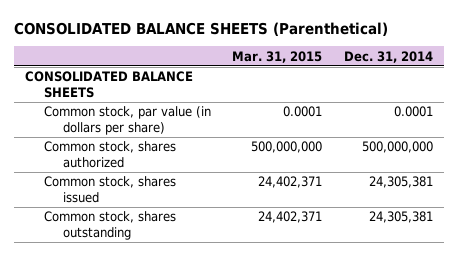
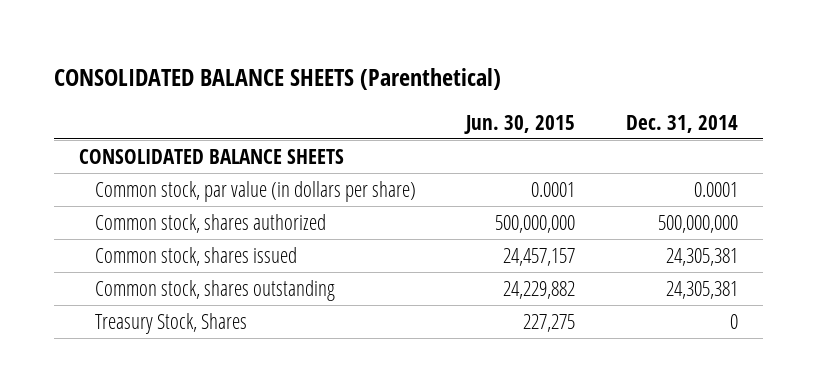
[232,50,323,63] Mar. 31, 2015 -> none
none -> [464,114,576,134] Jun. 30, 2015
none -> [94,312,247,334] Treasury Stock, Shares

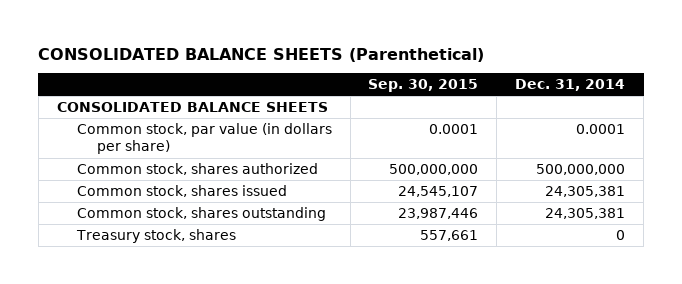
[464,114,576,134] Jun. 30, 2015 -> none
none -> [368,79,479,93] Sep. 30, 2015
[94,312,247,334] Treasury Stock, Shares -> [75,229,236,244] Treasury stock, shares

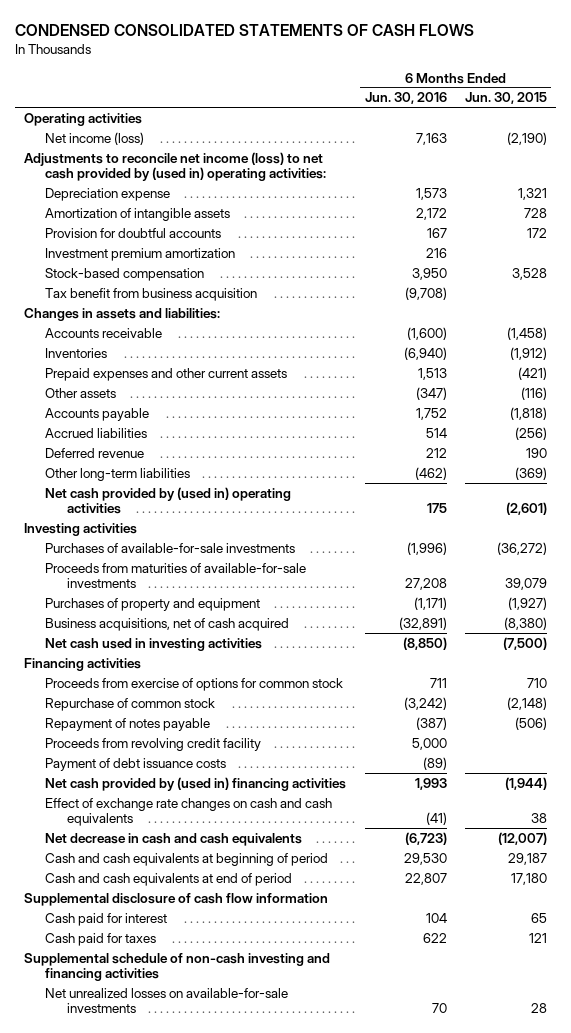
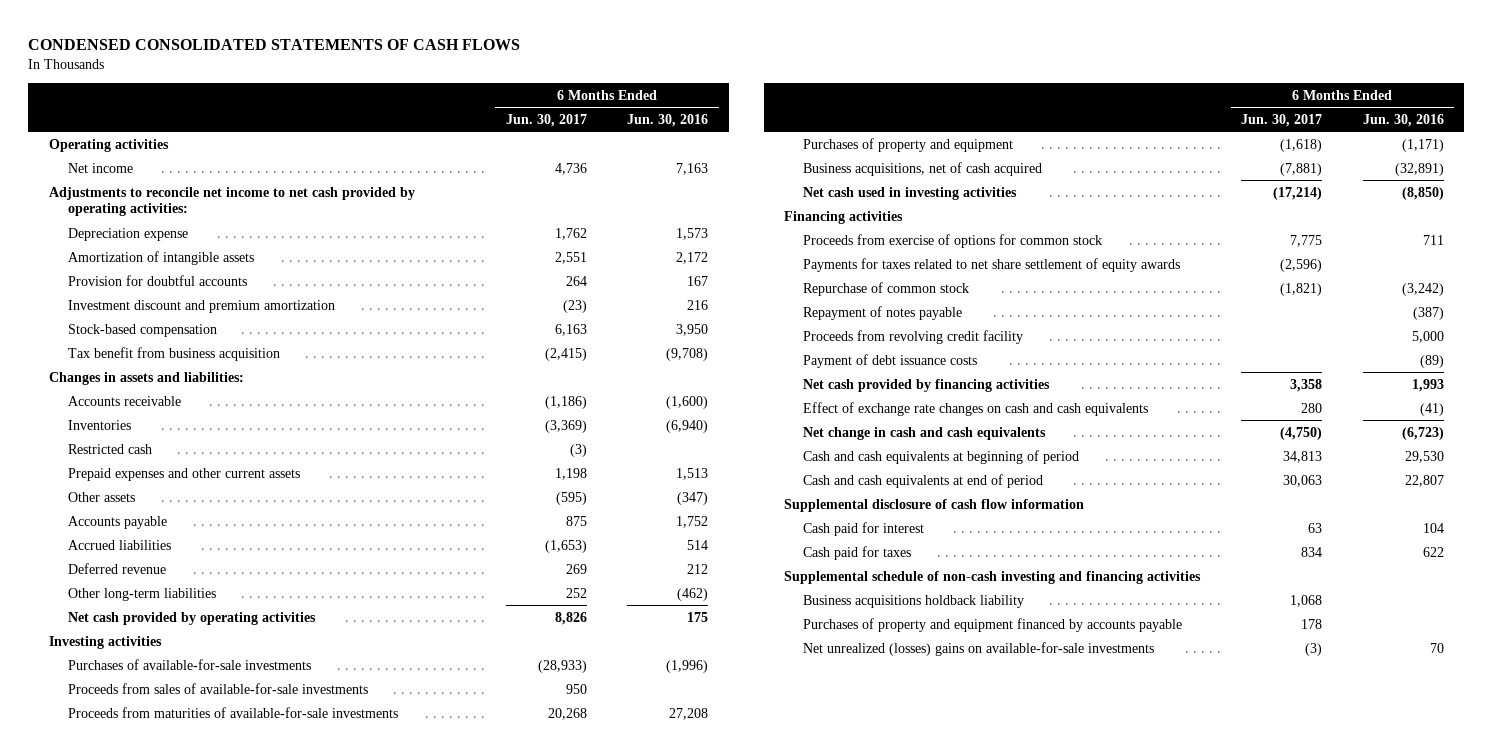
[464,92,547,105] Jun. 30, 2015 -> none
none -> [505,113,587,127] Jun. 30, 2017
[45,131,145,145] Net income (loss) -> [67,162,133,173] Net income
[24,151,327,182] Adjustments to reconcile net income (loss) to net cash provided by (used in) operating activities: -> [48,186,415,217] Adjustments to reconcile net income to net cash provided by operating activities:
[45,247,236,261] Investment premium amortization -> [67,299,335,313] Investment discount and premium amortization
none -> [67,443,152,454] Restricted cash
[45,486,292,515] Net cash provided by (used in) operating activities -> [67,611,316,625] Net cash provided by operating activities
none -> [67,682,368,694] Proceeds from sales of available-for-sale investments
none -> [802,257,1180,272] Payments for taxes related to net share settlement of equity awards
[45,776,347,791] Net cash provided by (used in) financing activities -> [802,378,1050,392] Net cash provided by financing activities
[45,832,303,846] Net decrease in cash and cash equivalents -> [802,426,1046,440] Net change in cash and cash equivalents
none -> [802,594,1024,608] Business acquisitions holdback liability
none -> [802,617,1182,632] Purchases of property and equipment financed by accounts payable
[45,987,289,1014] Net unrealized losses on available-for-sale investments -> [802,641,1154,656] Net unrealized (losses) gains on available-for-sale investments

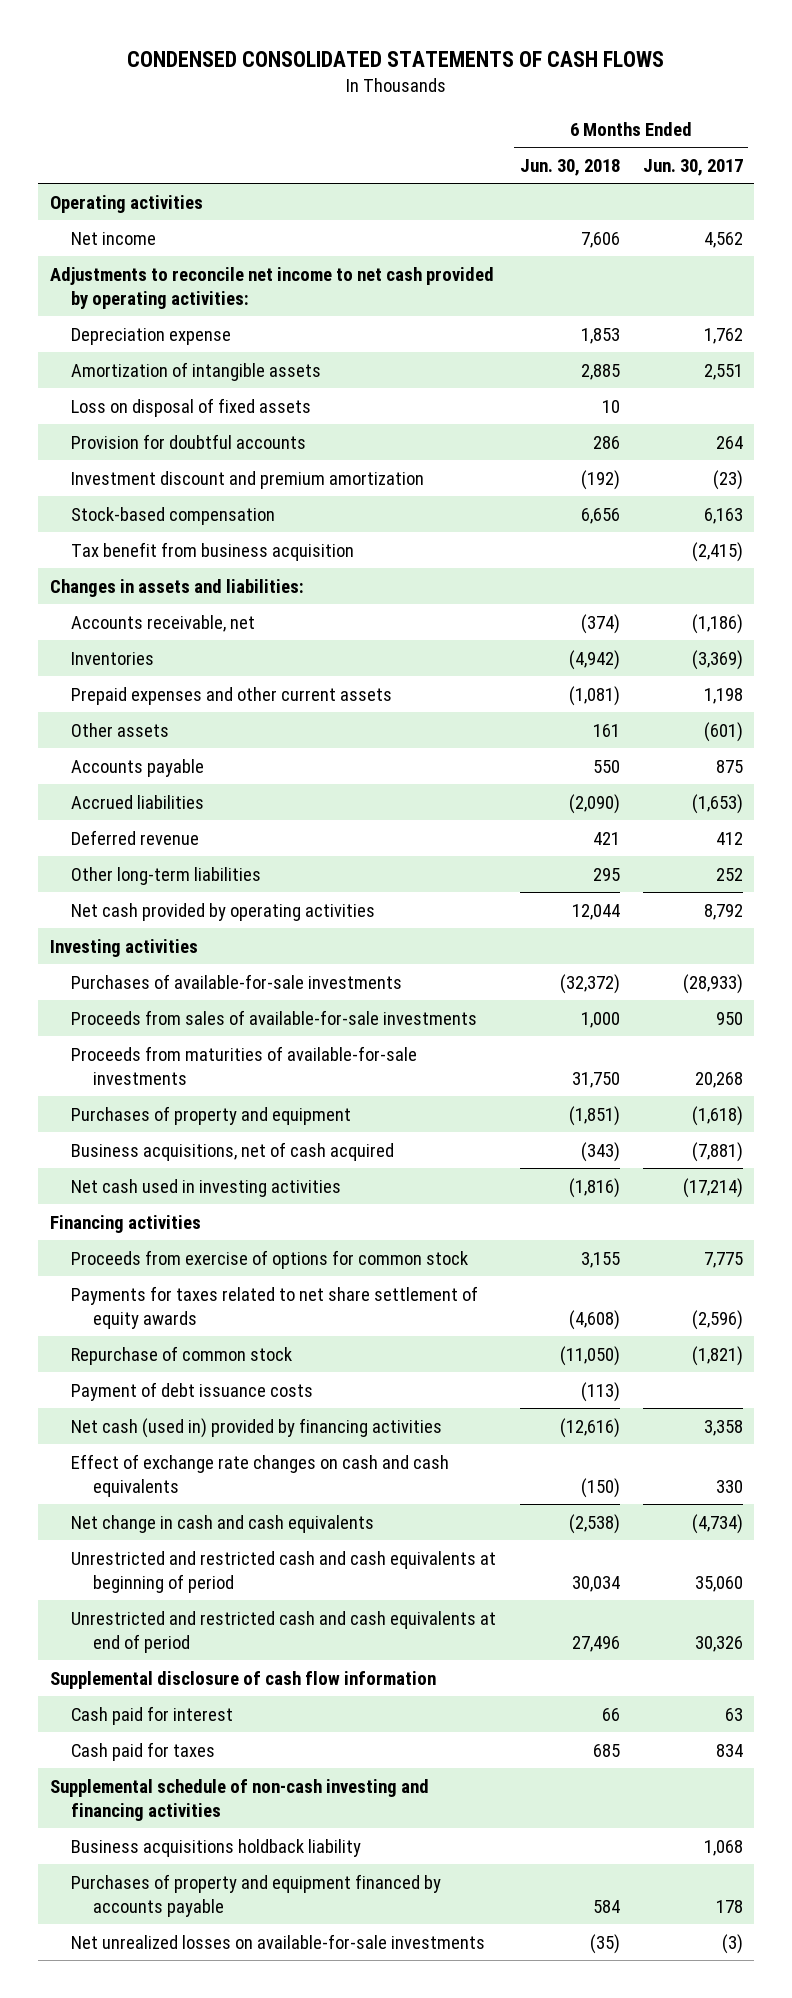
[627,113,709,127] Jun. 30, 2016 -> none
none -> [519,158,620,176] Jun. 30, 2018
[554,162,587,175] 4,736 -> [703,231,743,248] 4,562
none -> [71,397,312,417] Loss on disposal of fixed assets
[67,395,181,406] Accounts receivable -> [71,614,256,632] Accounts receivable, net
[67,443,152,454] Restricted cash -> none
[555,491,587,505] (595) -> [703,721,743,742] (601)
[565,563,587,574] 269 -> [715,831,743,845] 412
[554,611,587,625] 8,826 -> [703,903,743,920] 8,792
[802,305,962,320] Repayment of notes payable -> none
[802,329,1023,344] Proceeds from revolving credit facility -> none
[802,378,1050,392] Net cash provided by financing activities -> [71,1417,443,1438] Net cash (used in) provided by financing activities
[1300,402,1322,413] 280 -> [715,1479,743,1493] 330
[1279,426,1322,440] (4,750) -> [691,1513,743,1534] (4,734)
[802,449,1079,464] Cash and cash equivalents at beginning of period -> [71,1550,497,1593] Unrestricted and restricted cash and cash equivalents at beginning of period
[1282,450,1322,463] 34,813 -> [694,1575,743,1592] 35,060
[802,473,1043,488] Cash and cash equivalents at end of period -> [71,1610,497,1653] Unrestricted and restricted cash and cash equivalents at end of period
[1282,474,1322,487] 30,063 -> [694,1635,743,1652] 30,326
[802,641,1154,656] Net unrealized (losses) gains on available-for-sale investments -> [71,1933,486,1949] Net unrealized losses on available-for-sale investments

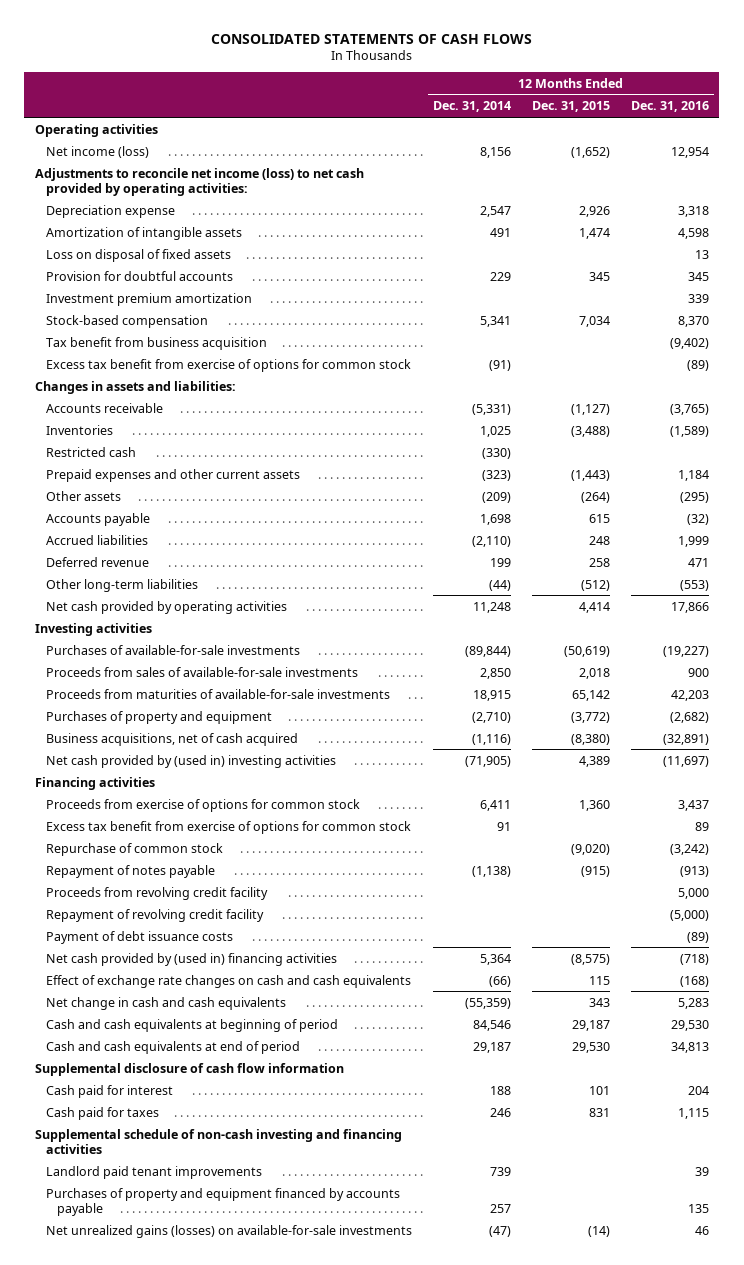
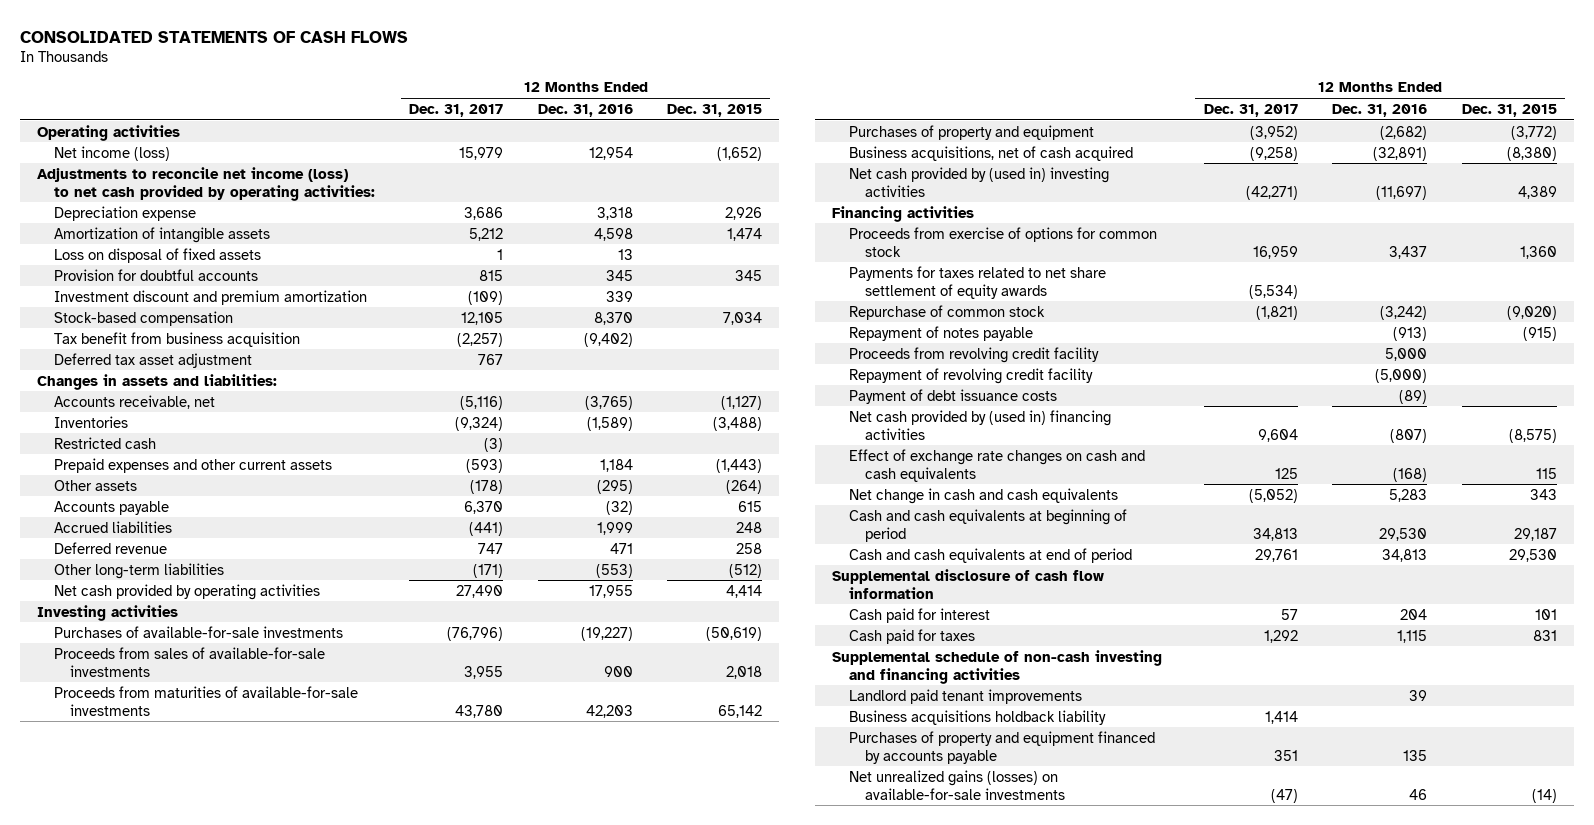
[432,101,511,113] Dec. 31, 2014 -> none
none -> [409,103,504,117] Dec. 31, 2017
[46,292,253,306] Investment premium amortization -> [53,289,367,305] Investment discount and premium amortization
[46,358,412,372] Excess tax benefit from exercise of options for common stock -> none
none -> [53,352,252,368] Deferred tax asset adjustment
[46,402,164,413] Accounts receivable -> [53,394,215,409] Accounts receivable, net
[670,601,709,613] 17,866 -> [588,584,633,598] 17,955
[46,820,412,834] Excess tax benefit from exercise of options for common stock -> none
none -> [848,265,1106,299] Payments for taxes related to net share settlement of equity awards
[679,953,709,965] (718) -> [1390,428,1428,443] (807)
none -> [848,709,1106,725] Business acquisitions holdback liability

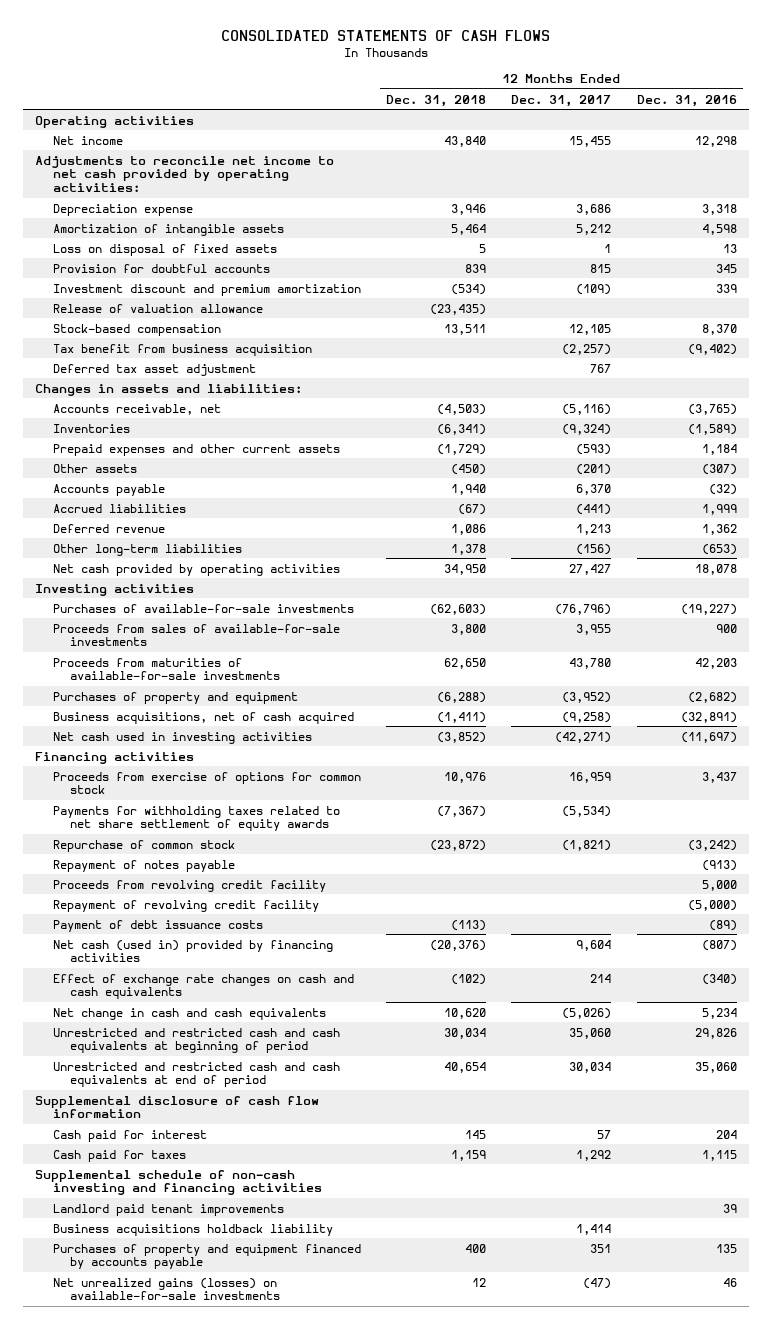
[666,103,762,117] Dec. 31, 2015 -> none
none -> [385,94,486,107] Dec. 31, 2018
[53,145,170,161] Net income (loss) -> [52,135,123,145] Net income
[459,146,504,160] 15,979 -> [569,135,612,147] 15,455
[588,146,633,160] 12,954 -> [694,135,737,147] 12,298
[37,166,375,201] Adjustments to reconcile net income (loss) to net cash provided by operating activities: -> [35,155,335,193] Adjustments to reconcile net income to net cash provided by operating activities:
none -> [52,303,263,313] Release of valuation allowance
[53,436,156,449] Restricted cash -> none
[470,479,504,494] (178) -> [576,463,612,475] (201)
[596,479,633,494] (295) -> [701,463,737,475] (307)
[478,542,504,554] 747 -> [576,523,612,535] 1,213
[609,542,633,554] 471 -> [701,523,737,535] 1,362
[473,563,504,578] (171) -> [576,543,612,555] (156)
[595,563,633,578] (553) -> [701,543,737,555] (653)
[456,584,504,598] 27,490 -> [569,563,612,575] 27,427
[588,584,633,598] 17,955 -> [694,563,737,575] 18,078
[848,166,1109,197] Net cash provided by (used in) investing activities -> [52,731,312,744] Net cash used in investing activities
[848,265,1106,299] Payments for taxes related to net share settlement of equity awards -> [52,805,340,832] Payments for withholding taxes related to net share settlement of equity awards
[848,409,1111,440] Net cash provided by (used in) financing activities -> [52,939,333,963] Net cash (used in) provided by financing activities
[1274,467,1298,479] 125 -> [590,973,612,983] 214
[1393,467,1428,482] (168) -> [701,973,737,985] (340)
[1248,488,1298,503] (5,052) -> [562,1007,612,1019] (5,026)
[1389,488,1428,502] 5,283 -> [701,1007,737,1019] 5,234
[848,508,1127,542] Cash and cash equivalents at beginning of period -> [52,1027,340,1054] Unrestricted and restricted cash and cash equivalents at beginning of period
[1252,527,1298,541] 34,813 -> [569,1027,612,1039] 35,060
[1379,527,1428,541] 29,530 -> [694,1027,737,1039] 29,826
[848,547,1132,563] Cash and cash equivalents at end of period -> [52,1061,340,1088] Unrestricted and restricted cash and cash equivalents at end of period
[1254,548,1298,562] 29,761 -> [569,1061,612,1073] 30,034
[1382,548,1428,562] 34,813 -> [694,1061,737,1073] 35,060

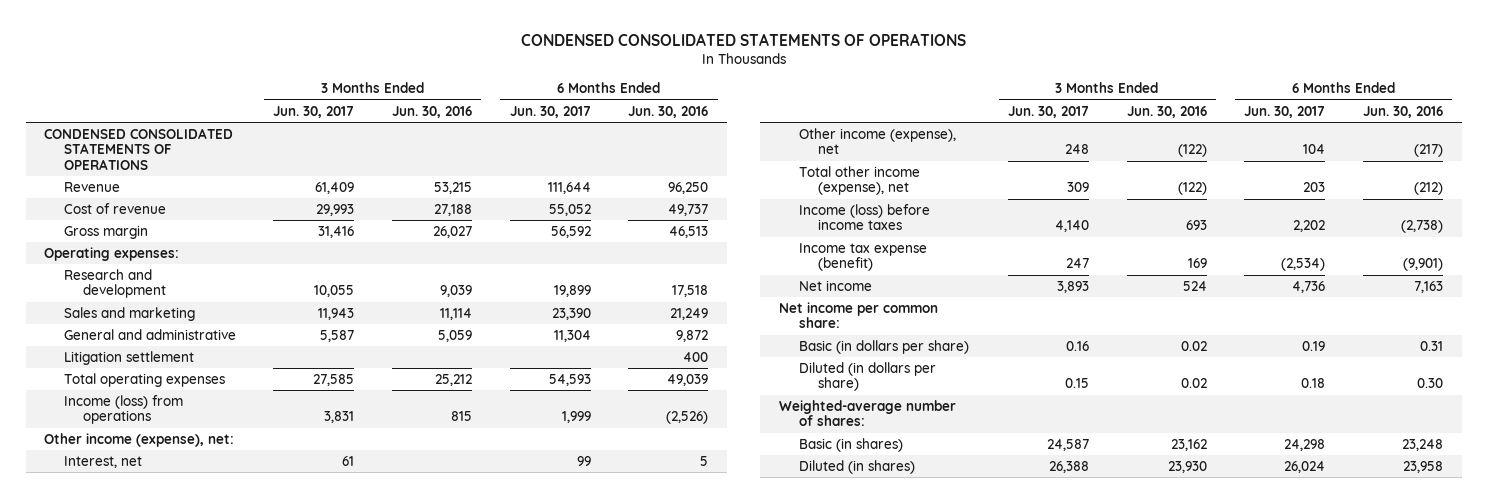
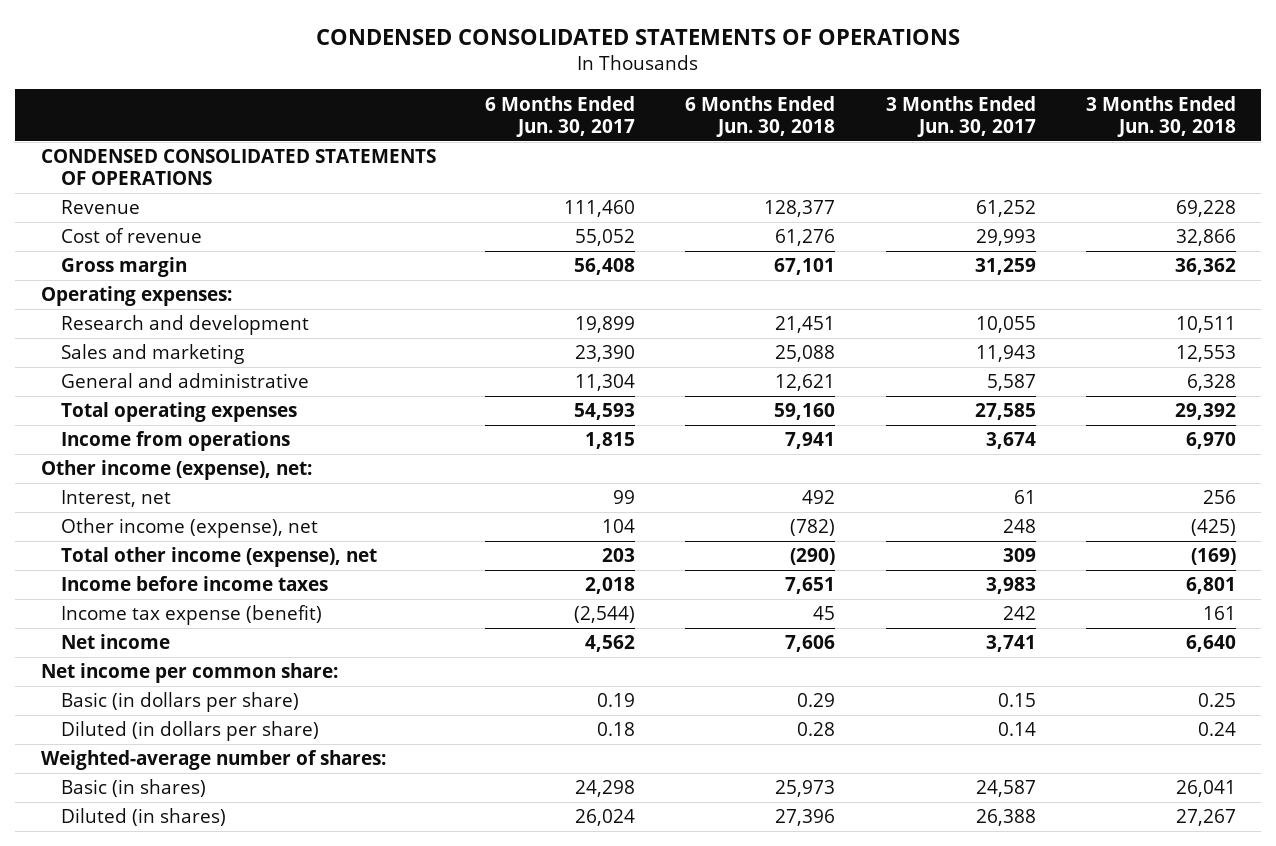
[392,105,473,118] Jun. 30, 2016 -> none
[628,105,709,118] Jun. 30, 2016 -> none
none -> [685,95,836,137] 6 Months Ended Jun. 30, 2018
none -> [1085,95,1236,137] 3 Months Ended Jun. 30, 2018
[315,181,355,194] 61,409 -> [975,200,1036,218] 61,252
[547,181,591,194] 111,644 -> [564,200,636,218] 111,460
[318,225,355,238] 31,416 -> [974,258,1036,276] 31,259
[550,225,591,238] 56,592 -> [574,258,636,276] 56,408
[63,350,194,365] Litigation settlement -> none
[63,394,183,425] Income (loss) from operations -> [61,431,291,452] Income from operations
[324,411,355,424] 3,831 -> [985,432,1036,450] 3,674
[561,411,591,424] 1,999 -> [585,432,636,450] 1,815
[798,203,930,231] Income (loss) before income taxes -> [61,576,329,592] Income before income taxes
[1055,220,1090,233] 4,140 -> [985,577,1036,595] 3,983
[1293,220,1326,233] 2,202 -> [585,577,636,595] 2,018
[1066,258,1090,269] 247 -> [1002,606,1036,621] 242
[1281,258,1326,272] (2,534) -> [574,606,636,624] (2,544)
[1057,280,1090,293] 3,893 -> [985,635,1036,653] 3,741
[1292,280,1326,293] 4,736 -> [585,635,636,653] 4,562
[1066,340,1090,351] 0.16 -> [997,693,1036,708] 0.15
[1065,378,1090,389] 0.15 -> [997,722,1036,737] 0.14

